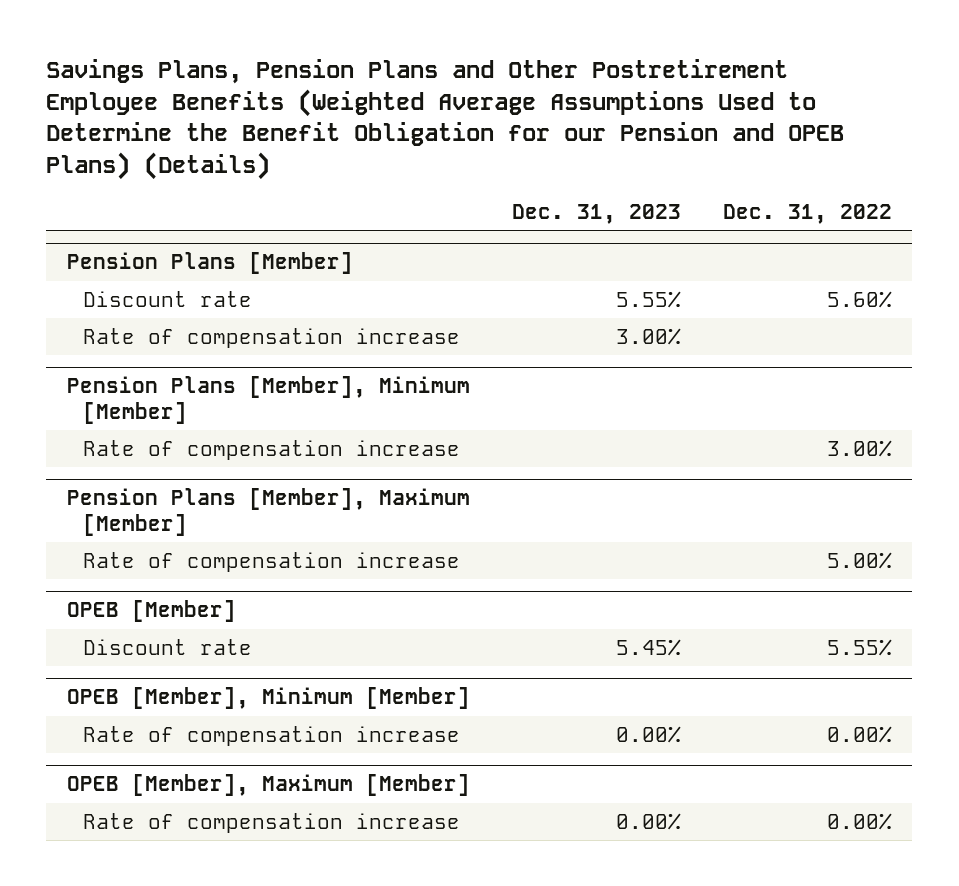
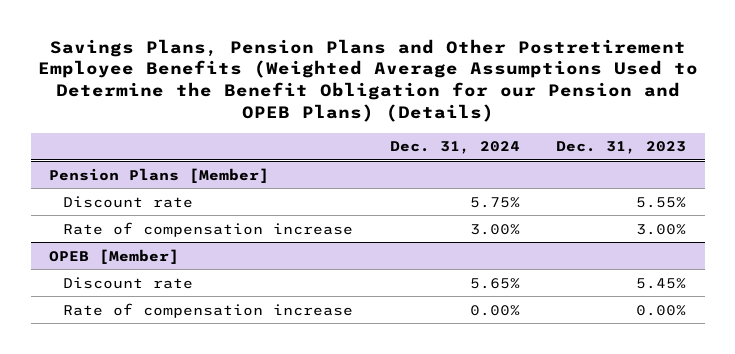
[722,203,892,224] Dec. 31, 2022 -> none
none -> [389,141,520,155] Dec. 31, 2024
[67,376,471,424] Pension Plans [Member], Minimum [Member] -> none
[83,439,461,460] Rate of compensation increase -> none
[67,488,471,536] Pension Plans [Member], Maximum [Member] -> none
[83,551,461,572] Rate of compensation increase -> none
[67,687,471,710] OPEB [Member], Minimum [Member] -> none
[67,774,471,797] OPEB [Member], Maximum [Member] -> none
[83,812,461,833] Rate of compensation increase -> none

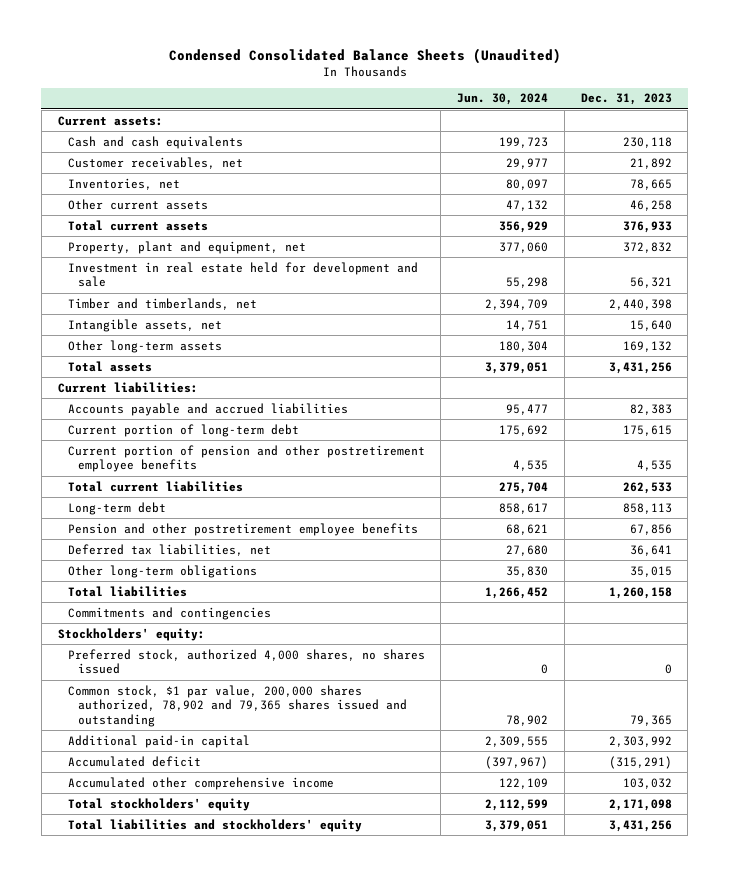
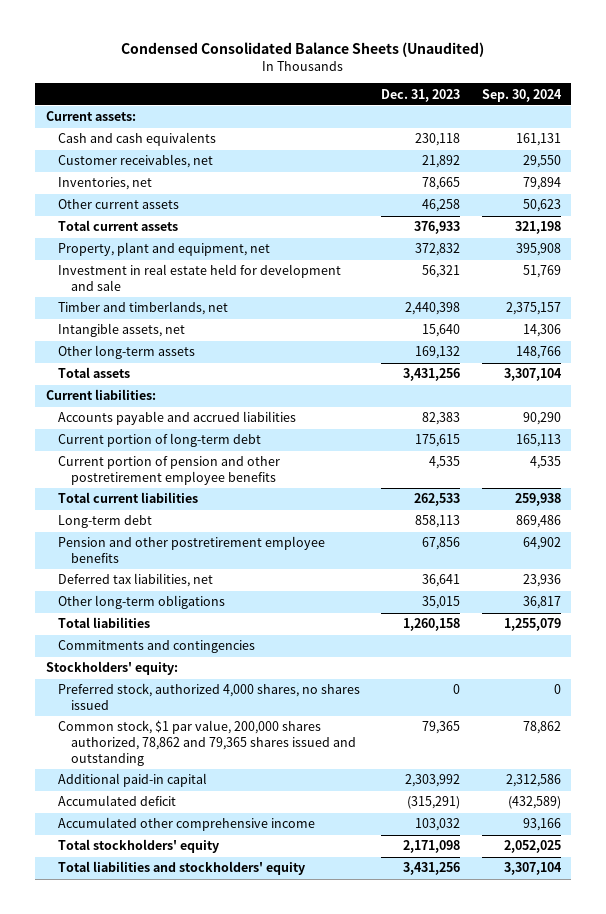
[457,93,549,106] Jun. 30, 2024 -> none
none -> [481,88,562,102] Sep. 30, 2024
[67,684,407,728] Common stock, $1 par value, 200,000 shares authorized, 78,902 and 79,365 shares issued and outstanding -> [58,720,357,766] Common stock, $1 par value, 200,000 shares authorized, 78,862 and 79,365 shares issued and outstanding

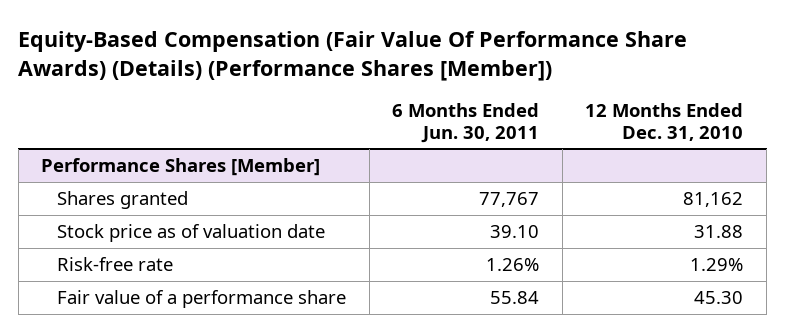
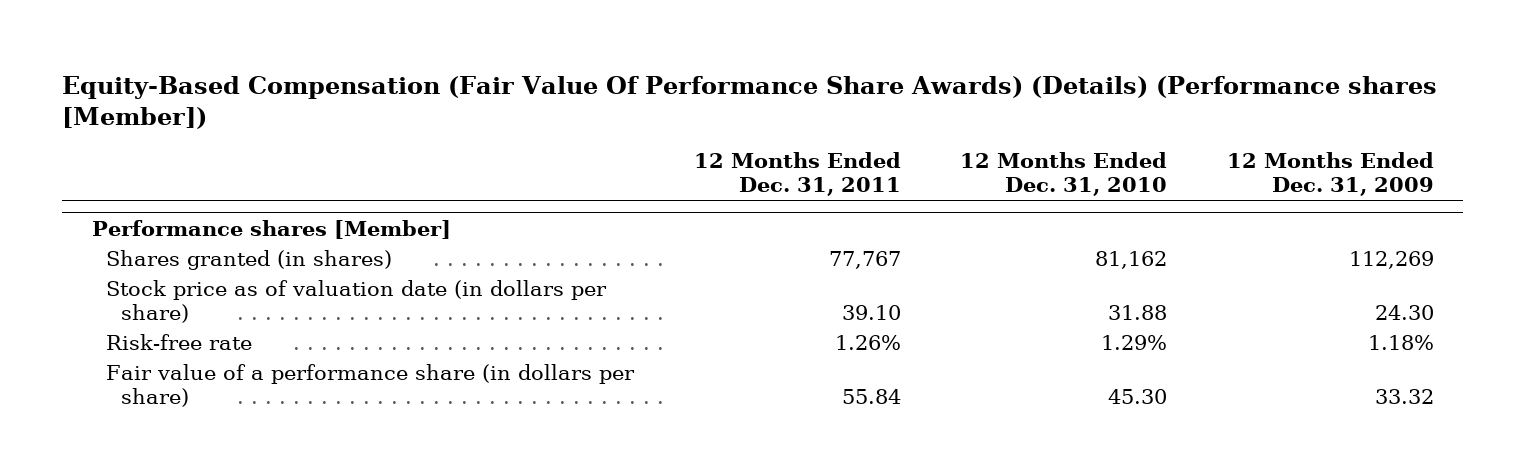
[18,31,688,81] Equity-Based Compensation (Fair Value Of Performance Share Awards) (Details) (Performance Shares [Member]) -> [61,75,1437,130] Equity-Based Compensation (Fair Value Of Performance Share Awards) (Details) (Performance shares [Member])
[392,103,540,143] 6 Months Ended Jun. 30, 2011 -> none
none -> [693,152,901,197] 12 Months Ended Dec. 31, 2011
none -> [1226,152,1434,197] 12 Months Ended Dec. 31, 2009
[41,157,321,176] Performance Shares [Member] -> [91,219,451,239] Performance shares [Member]
[56,190,188,209] Shares granted -> [106,249,393,270] Shares granted (in shares)
[56,223,325,242] Stock price as of valuation date -> [106,279,608,323] Stock price as of valuation date (in dollars per share)
[56,289,346,308] Fair value of a performance share -> [106,363,636,407] Fair value of a performance share (in dollars per share)

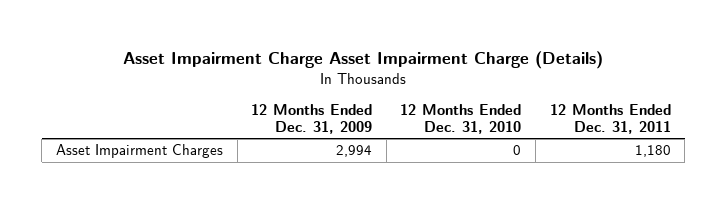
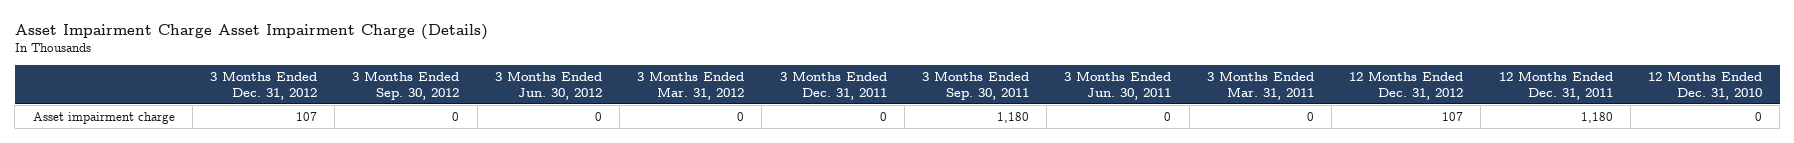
[251,103,373,135] 12 Months Ended Dec. 31, 2009 -> none
none -> [209,70,317,101] 3 Months Ended Dec. 31, 2012
none -> [352,70,460,101] 3 Months Ended Sep. 30, 2012
none -> [494,70,602,101] 3 Months Ended Jun. 30, 2012
none -> [637,70,745,101] 3 Months Ended Mar. 31, 2012
none -> [779,70,887,101] 3 Months Ended Dec. 31, 2011
none -> [921,70,1029,101] 3 Months Ended Sep. 30, 2011
none -> [1064,70,1172,101] 3 Months Ended Jun. 30, 2011
none -> [1206,70,1314,101] 3 Months Ended Mar. 31, 2011
none -> [1349,70,1464,101] 12 Months Ended Dec. 31, 2012
[55,144,223,159] Asset Impairment Charges -> [32,111,175,124] Asset impairment charge

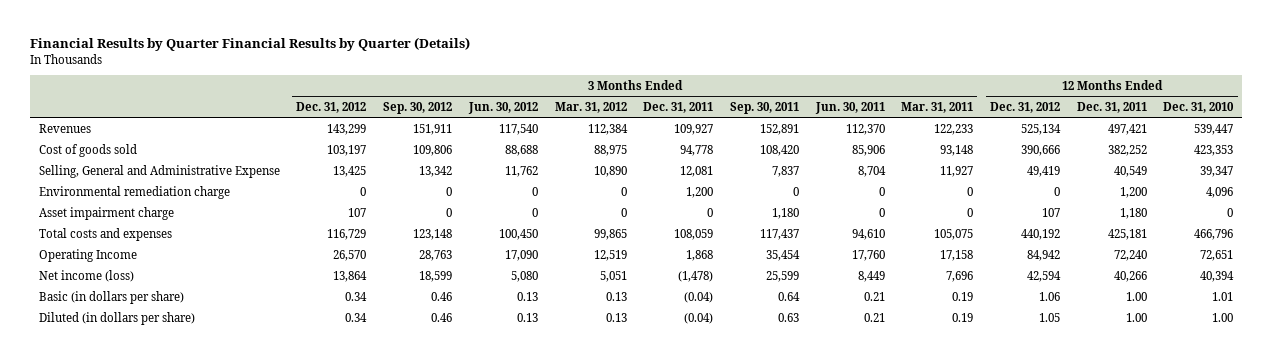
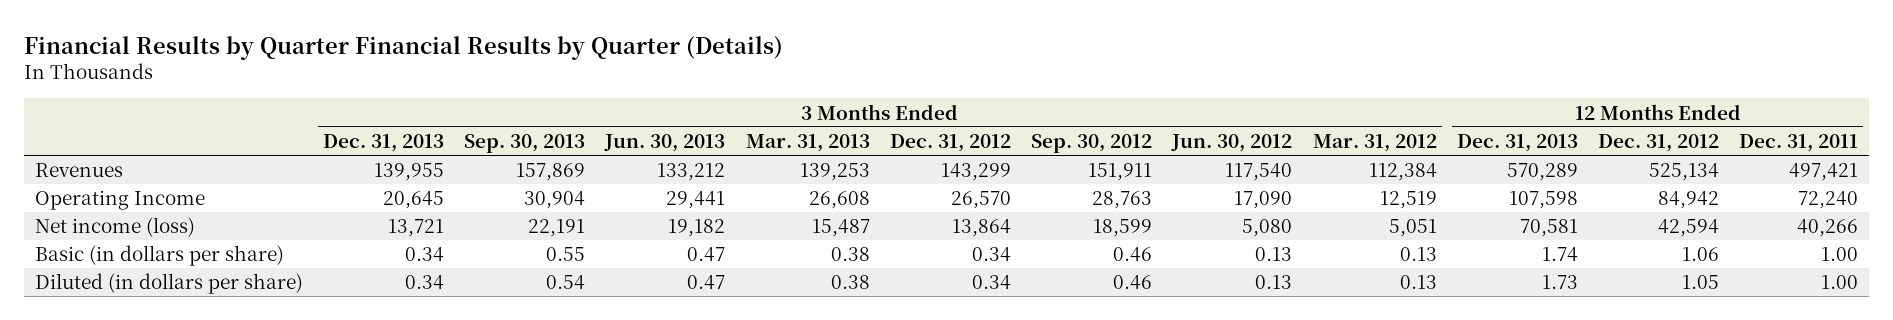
[643,101,714,113] Dec. 31, 2011 -> none
[729,101,799,114] Sep. 30, 2011 -> none
[814,101,885,114] Jun. 30, 2011 -> none
[901,101,974,113] Mar. 31, 2011 -> none
[1163,101,1235,113] Dec. 31, 2010 -> none
none -> [322,133,444,152] Dec. 31, 2013
none -> [464,133,586,153] Sep. 30, 2013
none -> [604,133,726,152] Jun. 30, 2013
none -> [745,133,870,152] Mar. 31, 2013
none -> [1456,133,1578,152] Dec. 31, 2013
[38,143,137,157] Cost of goods sold -> none
[38,164,280,178] Selling, General and Administrative Expense -> none
[38,185,230,199] Environmental remediation charge -> none
[38,206,174,220] Asset impairment charge -> none
[38,227,172,241] Total costs and expenses -> none

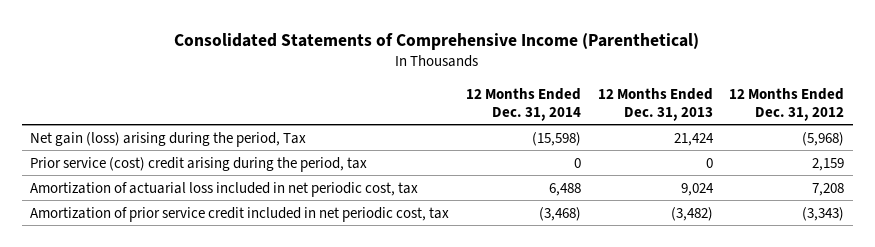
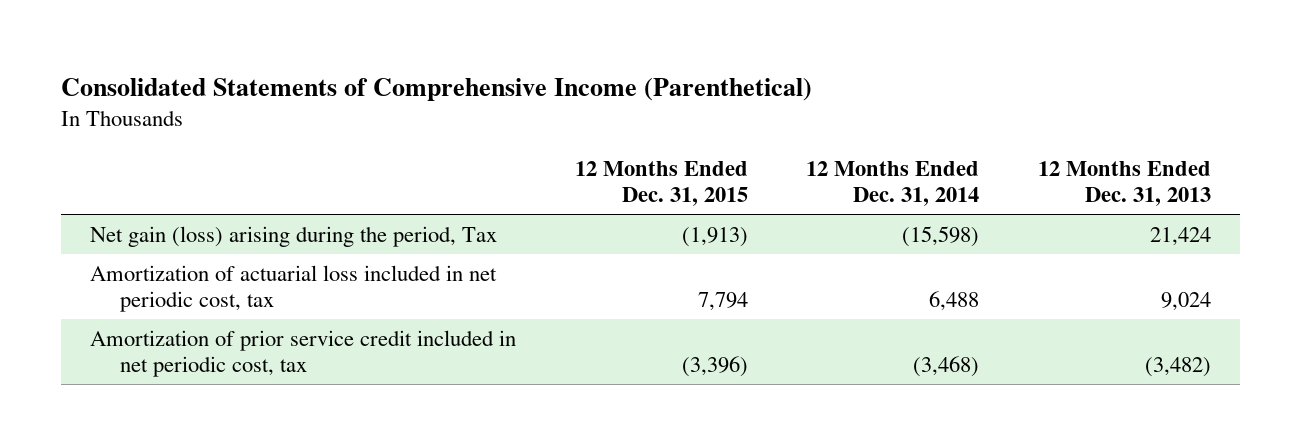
[729,88,845,121] 12 Months Ended Dec. 31, 2012 -> none
none -> [574,160,748,207] 12 Months Ended Dec. 31, 2015
[30,156,368,172] Prior service (cost) credit arising during the period, tax -> none

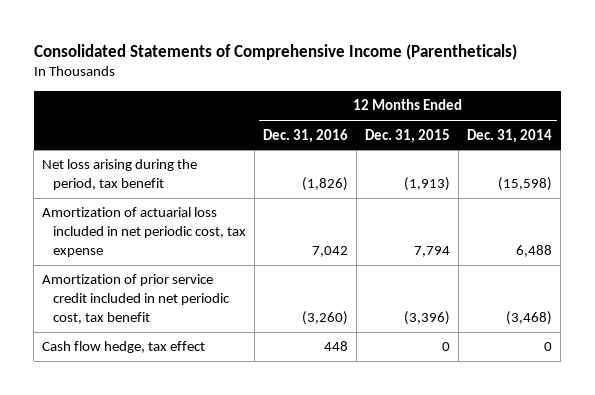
[60,77,812,101] Consolidated Statements of Comprehensive Income (Parenthetical) -> [33,43,517,60] Consolidated Statements of Comprehensive Income (Parentheticals)
[1037,160,1211,207] 12 Months Ended Dec. 31, 2013 -> none
none -> [262,128,348,143] Dec. 31, 2016
[90,225,498,247] Net gain (loss) arising during the period, Tax -> [42,159,198,191] Net loss arising during the period, tax benefit
[90,264,498,313] Amortization of actuarial loss included in net periodic cost, tax -> [42,207,246,257] Amortization of actuarial loss included in net periodic cost, tax expense
[90,329,517,378] Amortization of prior service credit included in net periodic cost, tax -> [42,274,230,324] Amortization of prior service credit included in net periodic cost, tax benefit
none -> [42,341,206,354] Cash flow hedge, tax effect

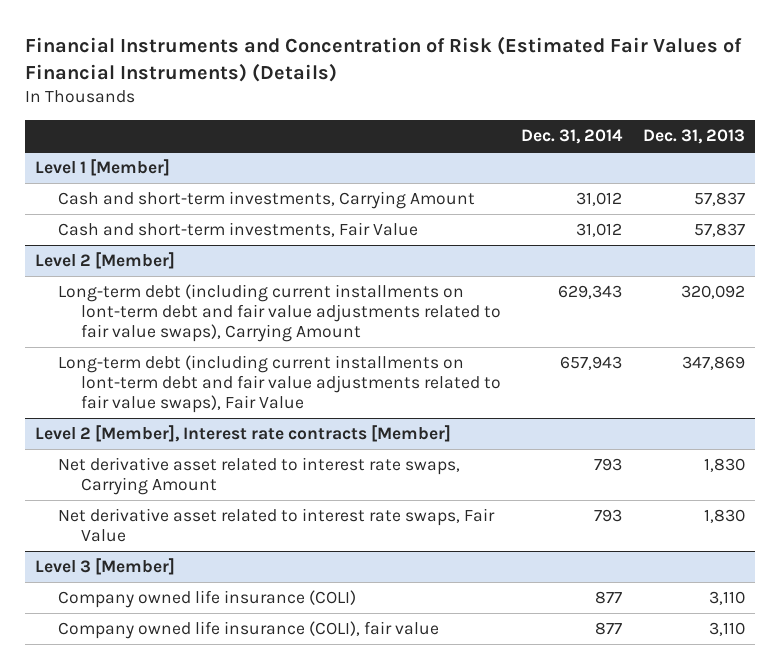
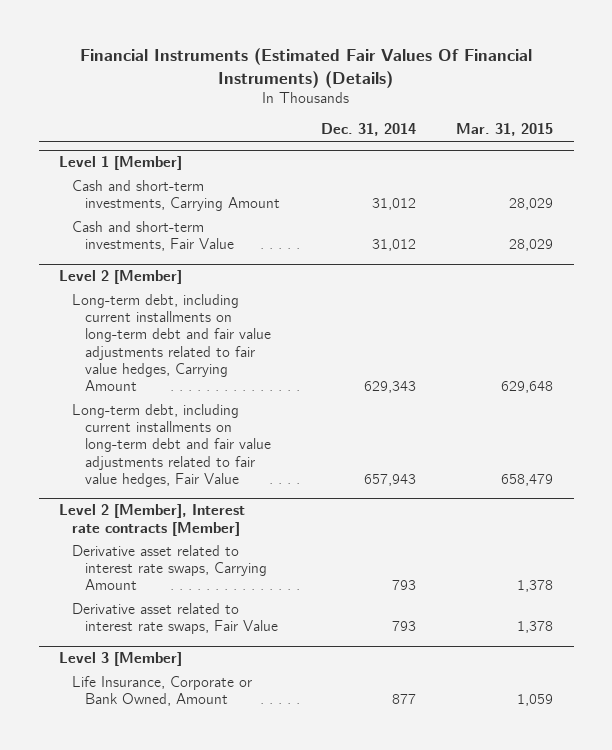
[25,35,743,82] Financial Instruments and Concentration of Risk (Estimated Fair Values of Financial Instruments) (Details) -> [80,48,533,88] Financial Instruments (Estimated Fair Values Of Financial Instruments) (Details)
[642,128,745,144] Dec. 31, 2013 -> none
none -> [456,123,554,137] Mar. 31, 2015
[58,284,501,343] Long-term debt (including current installments on lont-term debt and fair value adjustments related to fair value swaps), Carrying Amount -> [71,293,271,392] Long-term debt, including current installments on long-term debt and fair value adjustments related to fair value hedges, Carrying Amount
[58,355,501,414] Long-term debt (including current installments on lont-term debt and fair value adjustments related to fair value swaps), Fair Value -> [71,403,271,487] Long-term debt, including current installments on long-term debt and fair value adjustments related to fair value hedges, Fair Value
[58,457,461,496] Net derivative asset related to interest rate swaps, Carrying Amount -> [71,544,267,591] Derivative asset related to interest rate swaps, Carrying Amount
[58,508,496,543] Net derivative asset related to interest rate swaps, Fair Value -> [71,602,278,634] Derivative asset related to interest rate swaps, Fair Value
[58,621,440,640] Company owned life insurance (COLI), fair value -> none
[58,590,357,609] Company owned life insurance (COLI) -> [71,675,252,706] Life Insurance, Corporate or Bank Owned, Amount

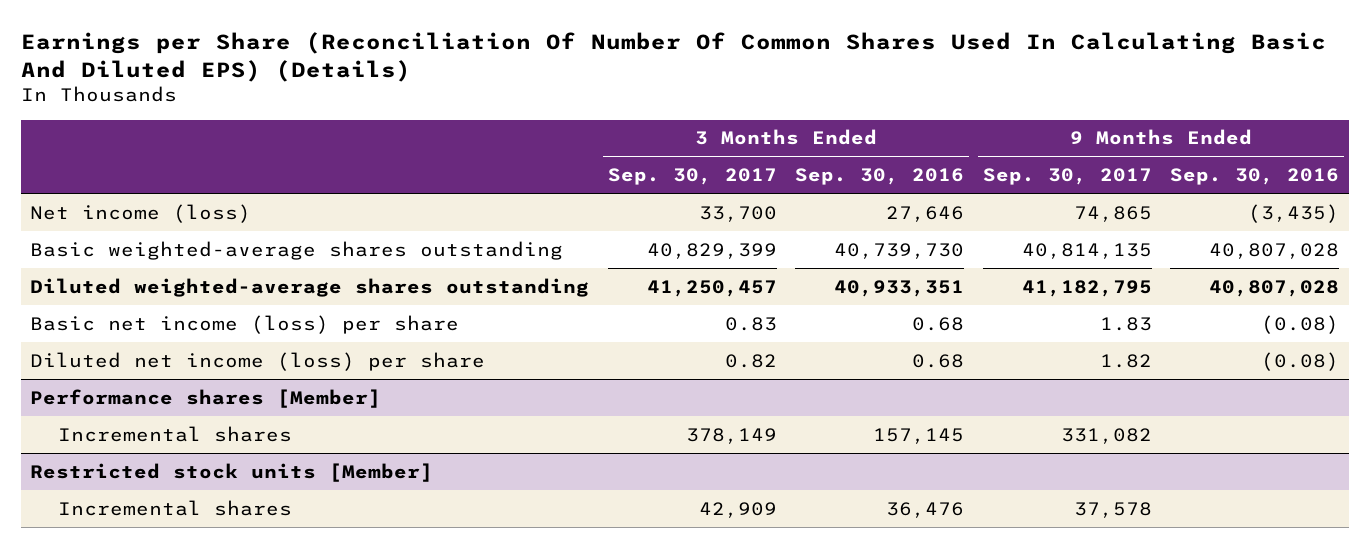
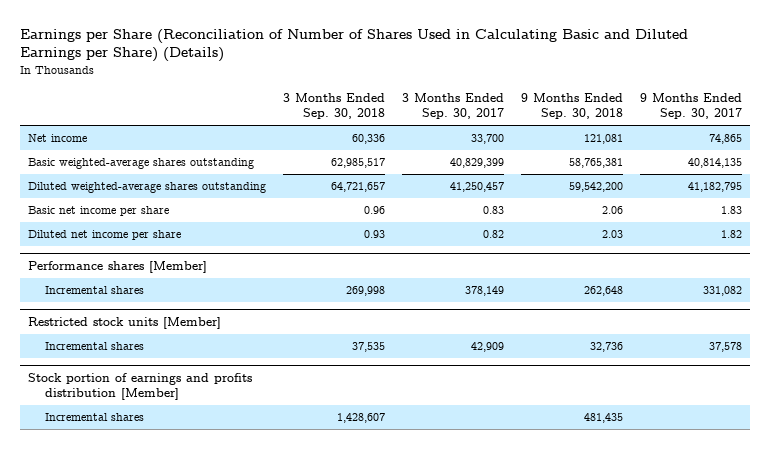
[21,32,1327,83] Earnings per Share (Reconciliation Of Number Of Common Shares Used In Calculating Basic And Diluted EPS) (Details) -> [20,28,689,63] Earnings per Share (Reconciliation of Number of Shares Used in Calculating Basic and Diluted Earnings per Share) (Details)
[795,167,965,185] Sep. 30, 2016 -> none
[1170,167,1340,185] Sep. 30, 2016 -> none
none -> [283,92,386,120] 3 Months Ended Sep. 30, 2018
none -> [520,92,623,120] 9 Months Ended Sep. 30, 2018
[30,203,252,223] Net income (loss) -> [28,134,88,143] Net income
[30,314,460,334] Basic net income (loss) per share -> [28,206,170,217] Basic net income per share
[30,351,486,371] Diluted net income (loss) per share -> [28,230,182,241] Diluted net income per share
none -> [28,372,253,401] Stock portion of earnings and profits distribution [Member]
none -> [45,413,145,422] Incremental shares

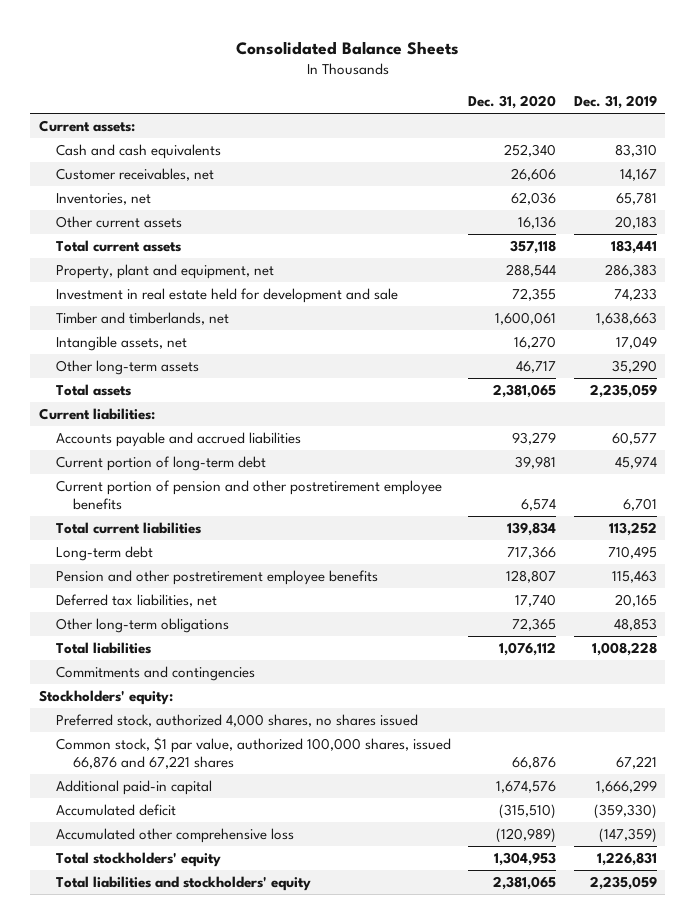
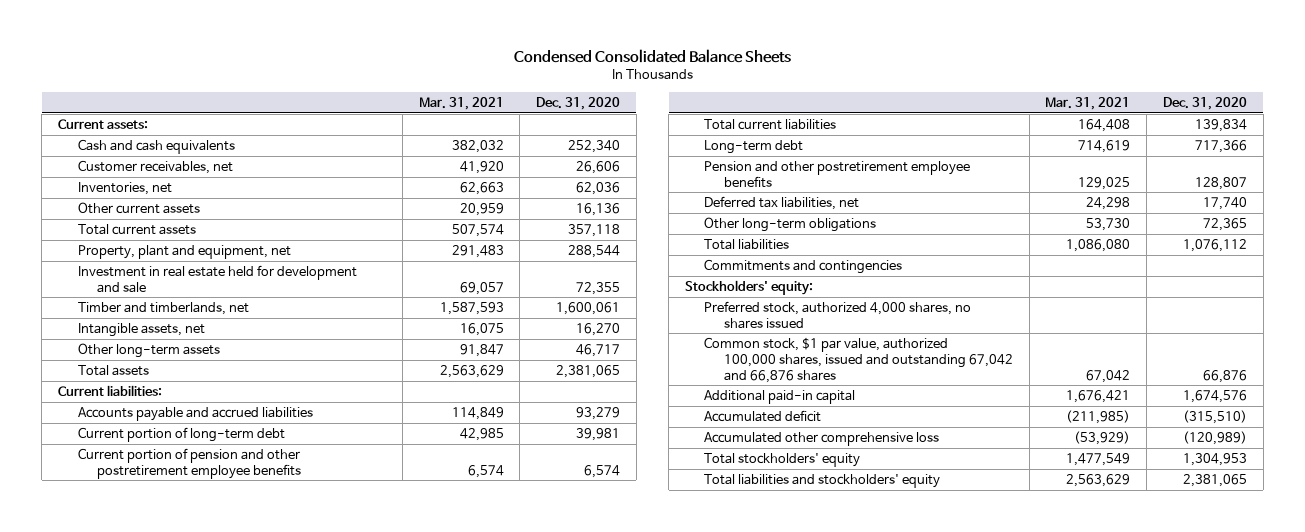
[235,40,459,55] Consolidated Balance Sheets -> [513,48,791,63] Condensed Consolidated Balance Sheets
[573,95,657,110] Dec. 31, 2019 -> none
none -> [418,97,504,111] Mar. 31, 2021
[56,736,452,770] Common stock, $1 par value, authorized 100,000 shares, issued 66,876 and 67,221 shares -> [704,336,1013,383] Common stock, $1 par value, authorized 100,000 shares, issued and outstanding 67,042 and 66,876 shares

